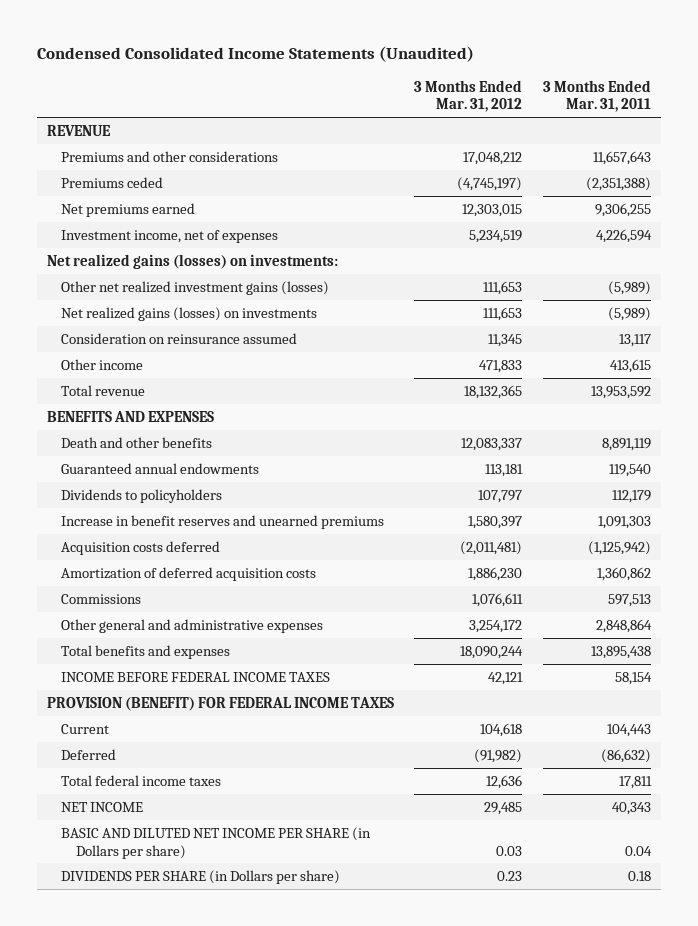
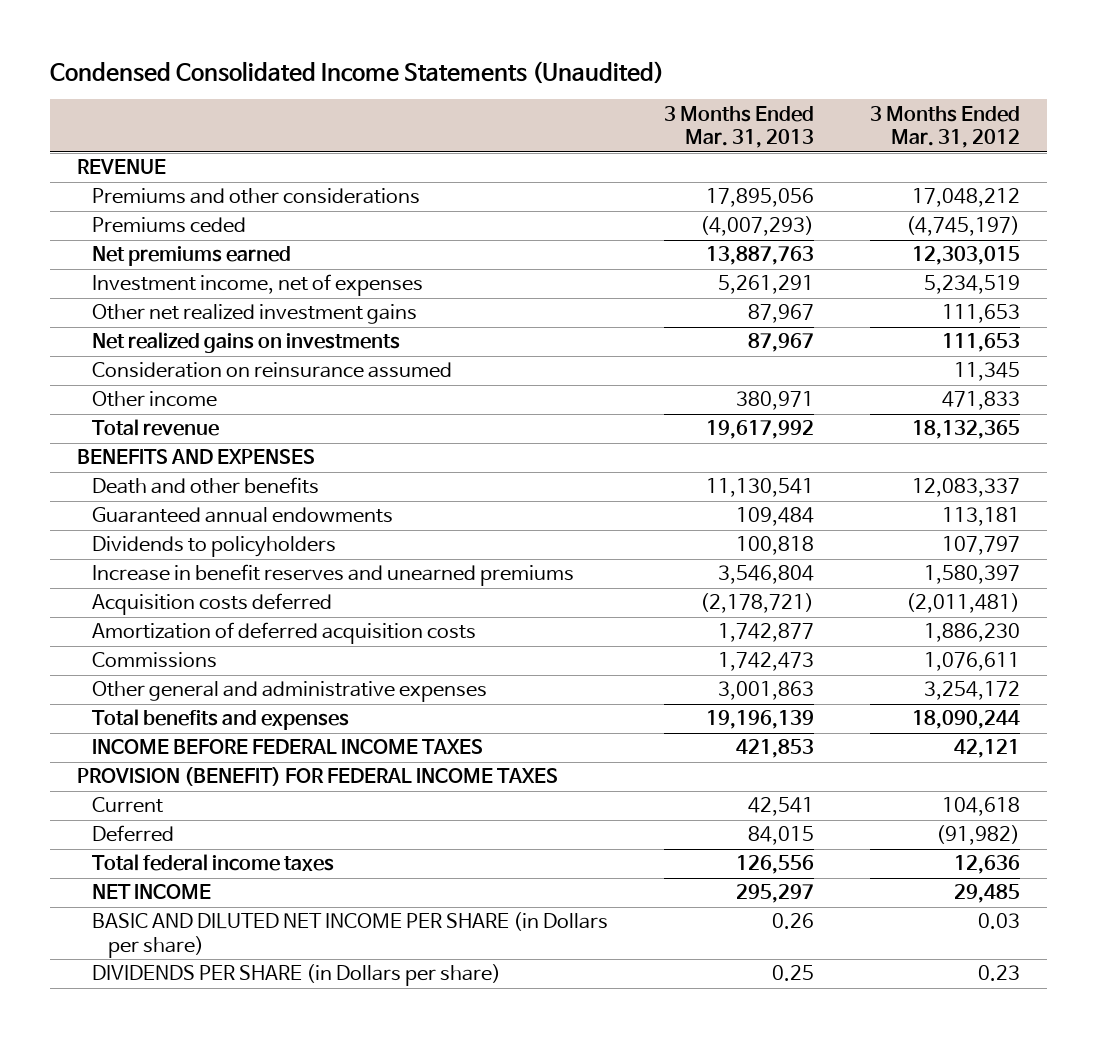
[542,79,651,113] 3 Months Ended Mar. 31, 2011 -> none
none -> [664,105,815,149] 3 Months Ended Mar. 31, 2013
[46,253,338,269] Net realized gains (losses) on investments: -> none
[61,280,330,295] Other net realized investment gains (losses) -> [92,304,418,325] Other net realized investment gains
[61,306,318,321] Net realized gains (losses) on investments -> [92,332,401,354] Net realized gains on investments

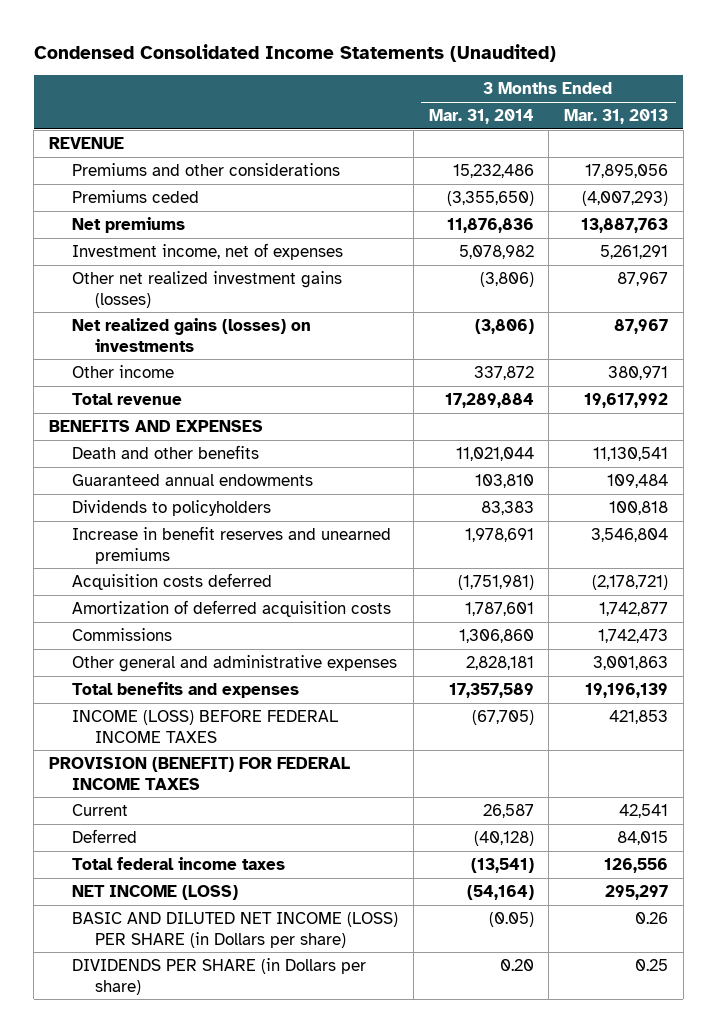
[869,105,1020,149] 3 Months Ended Mar. 31, 2012 -> none
none -> [428,109,534,125] Mar. 31, 2014
[92,246,292,267] Net premiums earned -> [71,216,185,233] Net premiums
[92,362,453,379] Consideration on reinsurance assumed -> none
[92,304,418,325] Other net realized investment gains -> [71,270,342,308] Other net realized investment gains (losses)
[92,332,401,354] Net realized gains on investments -> [71,317,311,352] Net realized gains (losses) on investments
[92,739,484,755] INCOME BEFORE FEDERAL INCOME TAXES -> [71,709,338,743] INCOME (LOSS) BEFORE FEDERAL INCOME TAXES
[92,884,212,900] NET INCOME -> [71,884,238,900] NET INCOME (LOSS)
[92,912,609,958] BASIC AND DILUTED NET INCOME PER SHARE (in Dollars per share) -> [71,911,398,948] BASIC AND DILUTED NET INCOME (LOSS) PER SHARE (in Dollars per share)

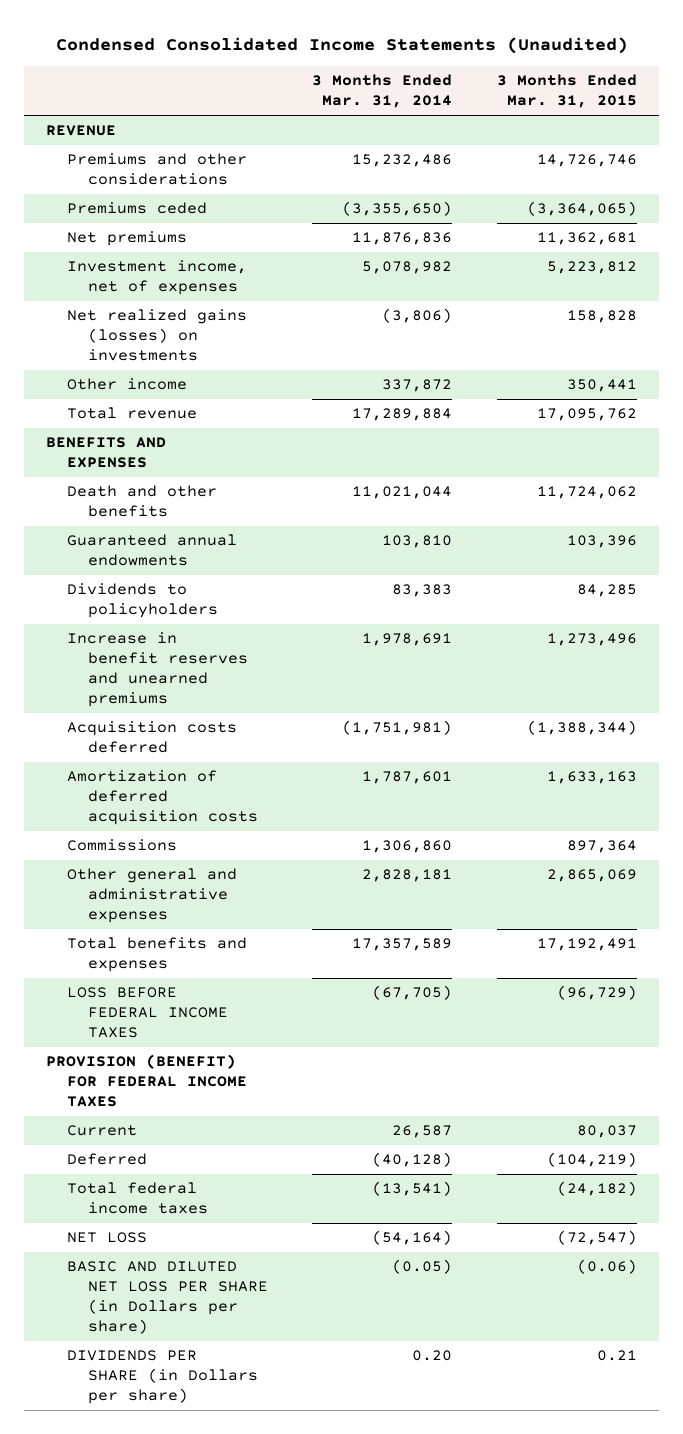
[564,109,669,125] Mar. 31, 2013 -> none
none -> [496,74,637,109] 3 Months Ended Mar. 31, 2015
[71,270,342,308] Other net realized investment gains (losses) -> none
[71,709,338,743] INCOME (LOSS) BEFORE FEDERAL INCOME TAXES -> [67,987,229,1039] LOSS BEFORE FEDERAL INCOME TAXES
[71,884,238,900] NET INCOME (LOSS) -> [67,1232,148,1244] NET LOSS
[71,911,398,948] BASIC AND DILUTED NET INCOME (LOSS) PER SHARE (in Dollars per share) -> [67,1261,269,1335] BASIC AND DILUTED NET LOSS PER SHARE (in Dollars per share)

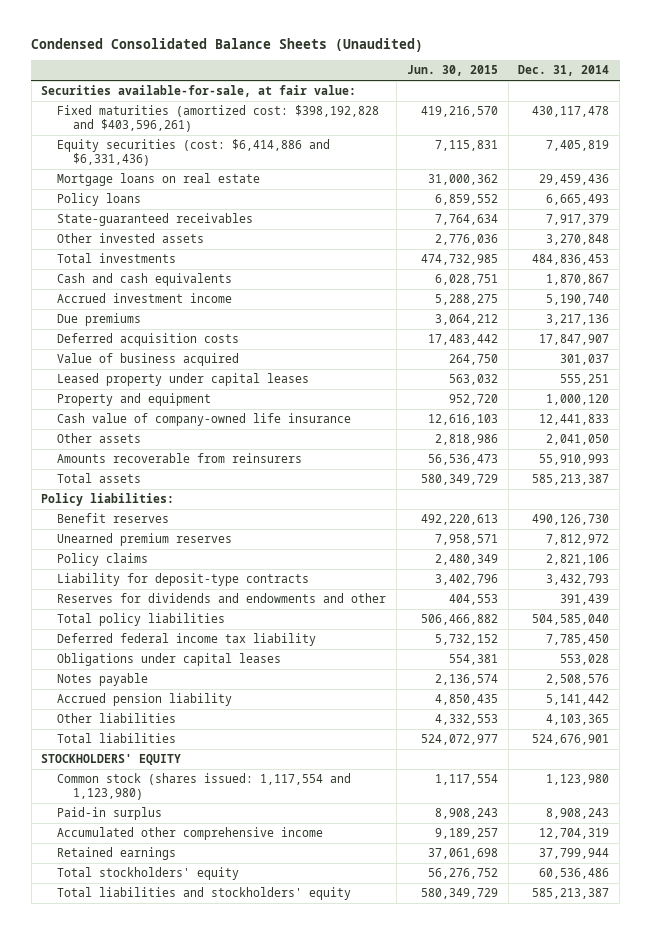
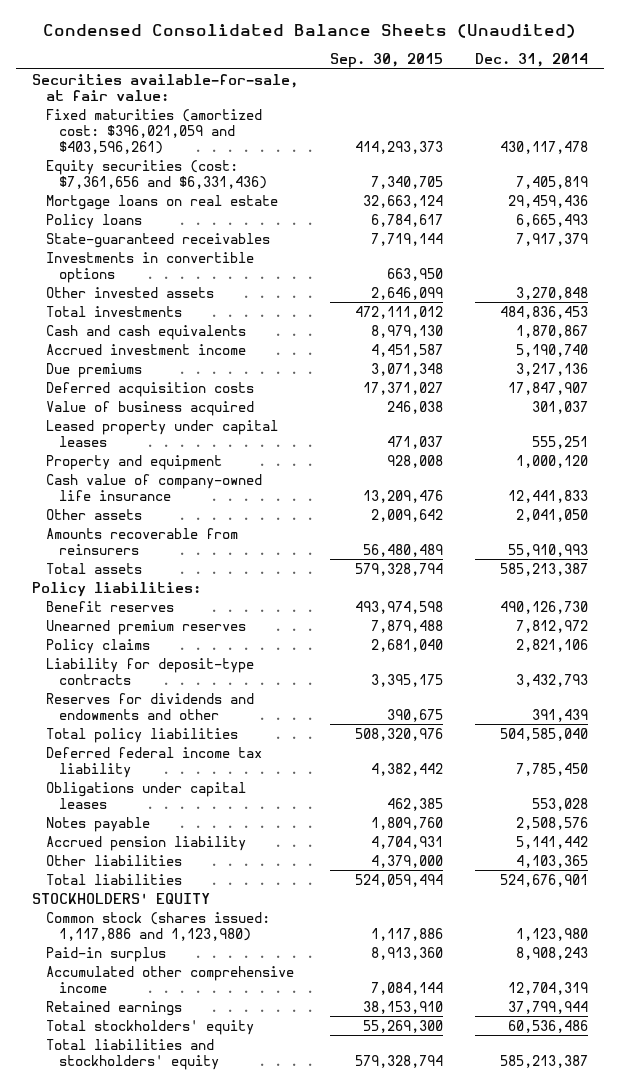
[406,65,498,77] Jun. 30, 2015 -> none
none -> [329,53,443,69] Sep. 30, 2015
[57,104,380,132] Fixed maturities (amortized cost: $398,192,828 and $403,596,261) -> [45,108,262,154] Fixed maturities (amortized cost: $396,021,059 and $403,596,261)
[57,138,331,166] Equity securities (cost: $6,414,886 and $6,331,436) -> [45,159,268,189] Equity securities (cost: $7,361,656 and $6,331,436)
none -> [45,251,254,283] Investments in convertible options
[57,772,352,800] Common stock (shares issued: 1,117,554 and 1,123,980) -> [45,911,270,941] Common stock (shares issued: 1,117,886 and 1,123,980)

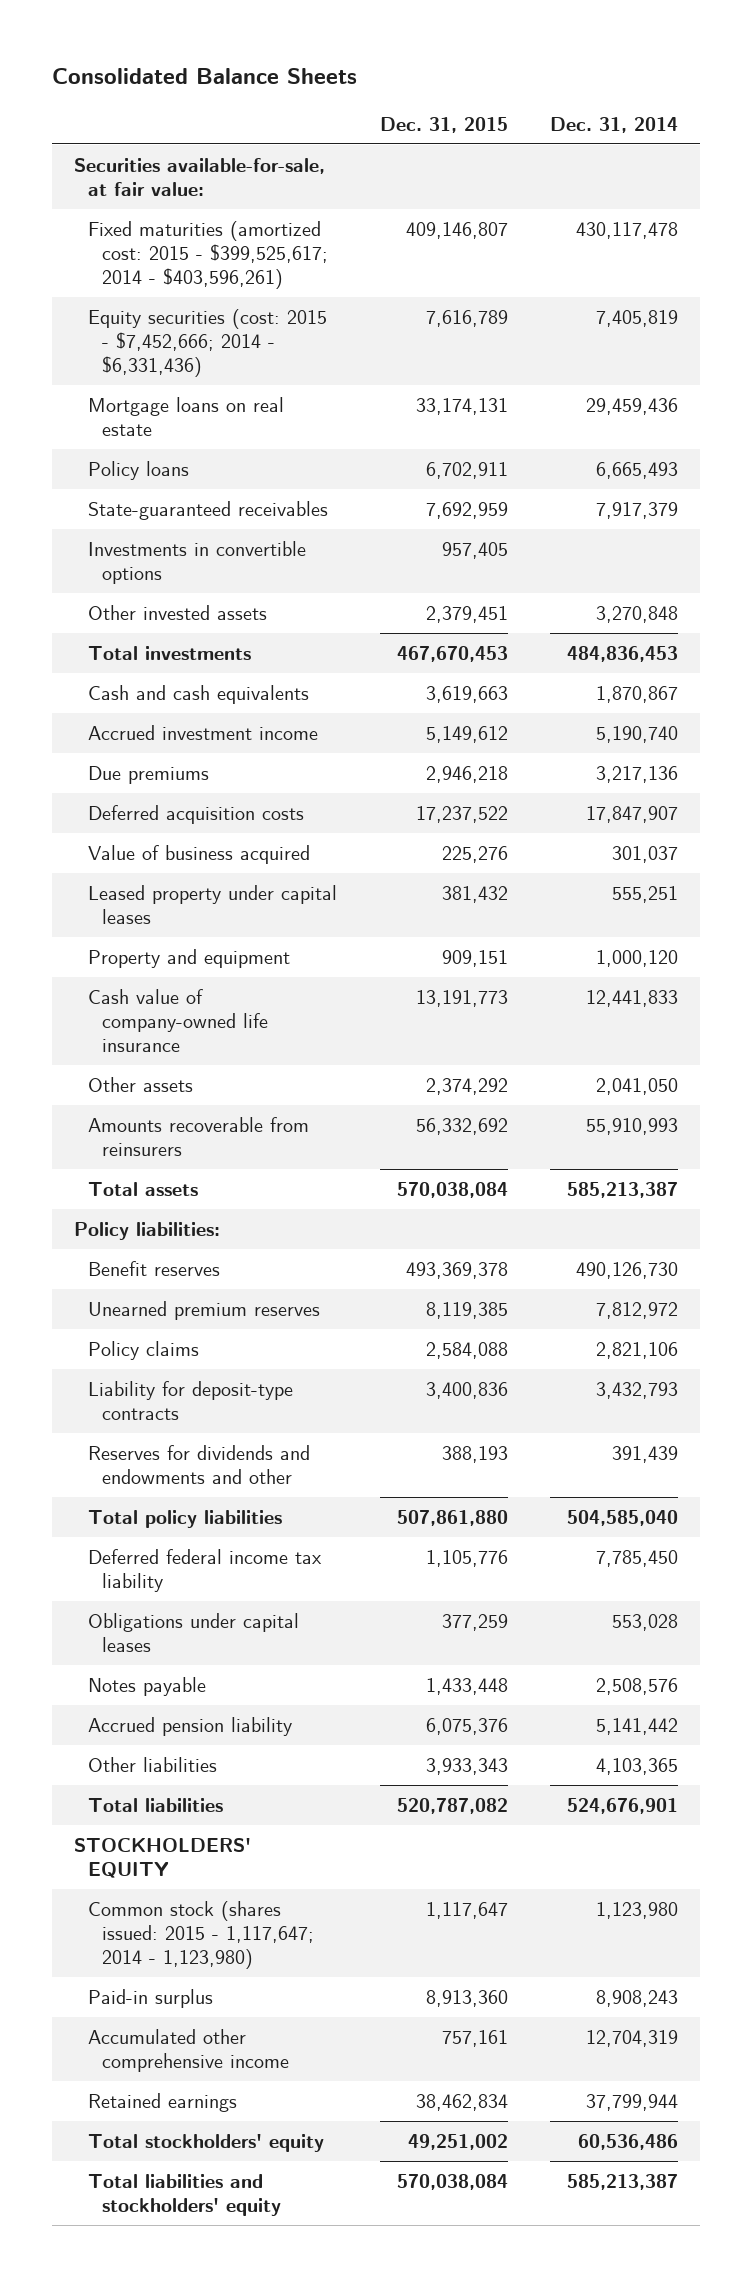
[42,24,576,39] Condensed Consolidated Balance Sheets (Unaudited) -> [52,67,358,84] Consolidated Balance Sheets
[329,53,443,69] Sep. 30, 2015 -> none
none -> [379,116,508,133] Dec. 31, 2015
[45,108,262,154] Fixed maturities (amortized cost: $396,021,059 and $403,596,261) -> [87,221,329,289] Fixed maturities (amortized cost: 2015 - $399,525,617; 2014 - $403,596,261)
[45,159,268,189] Equity securities (cost: $7,361,656 and $6,331,436) -> [87,309,327,377] Equity securities (cost: 2015 - $7,452,666; 2014 - $6,331,436)
[45,911,270,941] Common stock (shares issued: 1,117,886 and 1,123,980) -> [87,1901,315,1969] Common stock (shares issued: 2015 - 1,117,647; 2014 - 1,123,980)

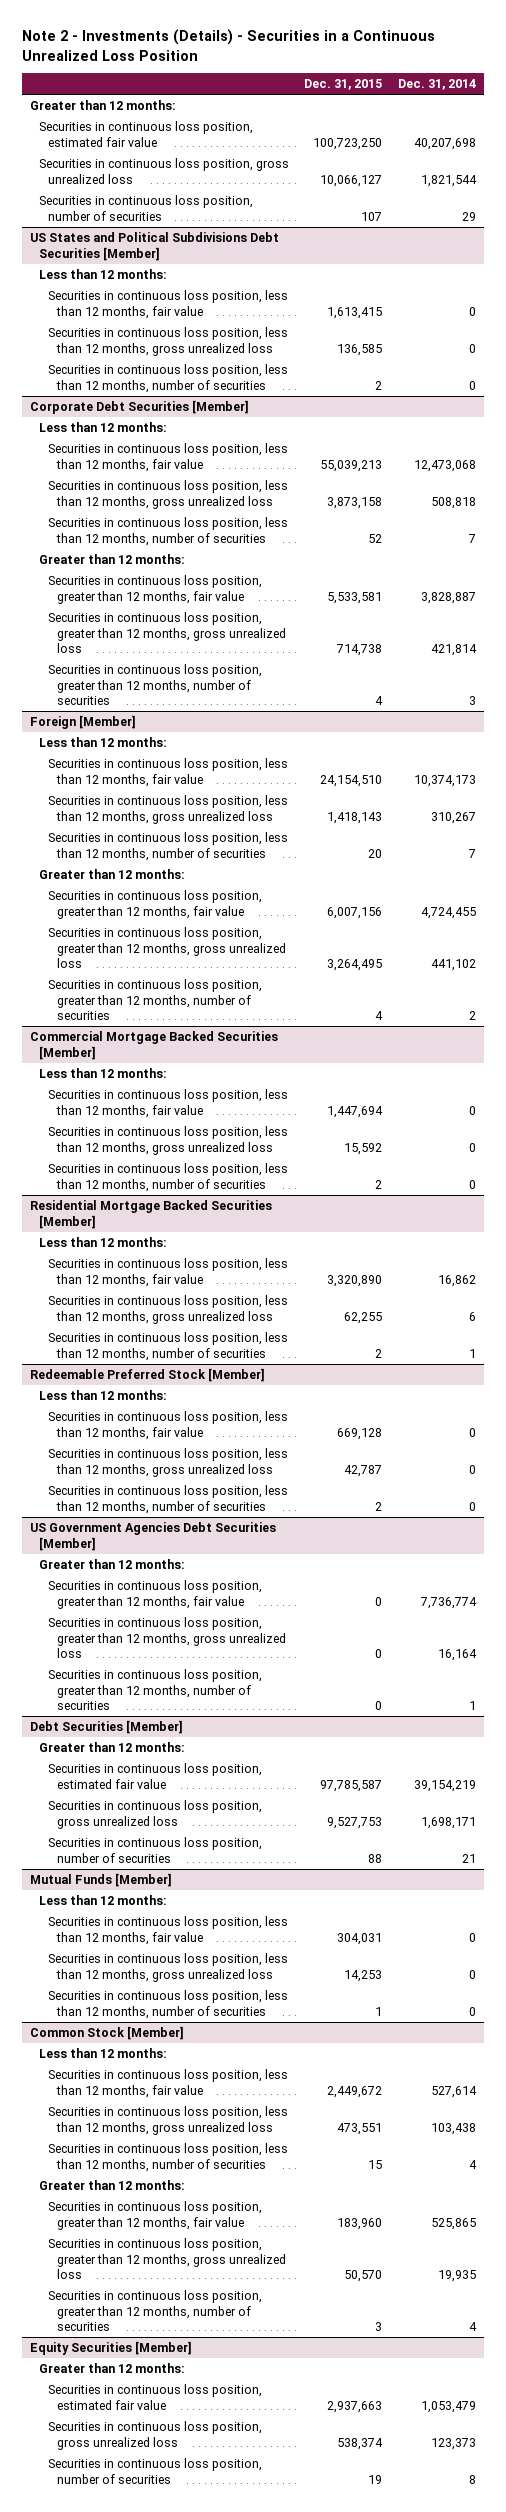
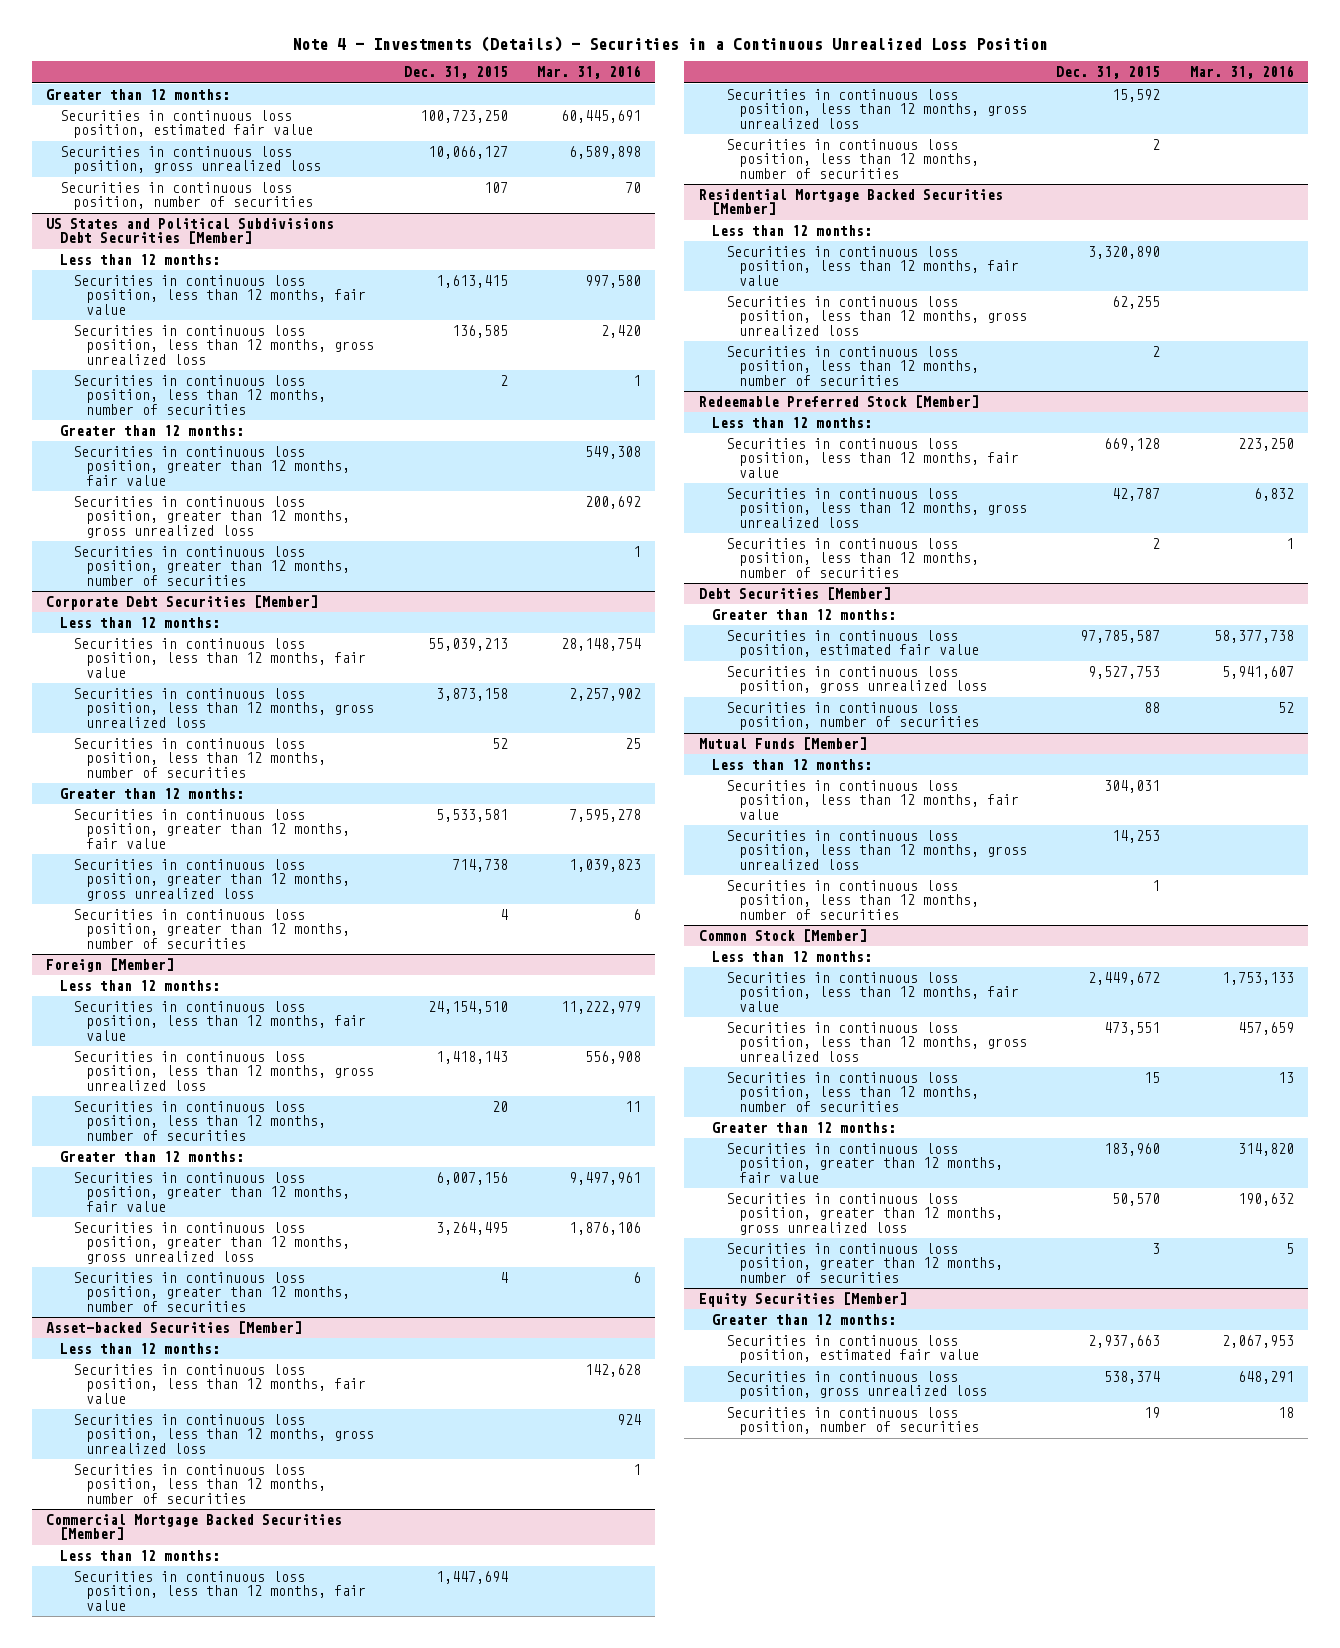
[21,29,435,61] Note 2 - Investments (Details) - Securities in a Continuous Unrealized Loss Position -> [291,35,1048,52] Note 4 - Investments (Details) - Securities in a Continuous Unrealized Loss Position
[398,79,477,91] Dec. 31, 2014 -> none
none -> [536,65,641,80] Mar. 31, 2016
none -> [59,425,244,437] Greater than 12 months:
none -> [73,446,351,486] Securities in continuous loss position, greater than 12 months, fair value
none -> [73,496,351,538] Securities in continuous loss position, greater than 12 months, gross unrealized loss
none -> [73,546,351,586] Securities in continuous loss position, greater than 12 months, number of securities
none -> [46,1321,303,1335] Asset-backed Securities [Member]
none -> [59,1343,220,1355] Less than 12 months:
none -> [73,1364,367,1404] Securities in continuous loss position, less than 12 months, fair value
none -> [73,1414,375,1454] Securities in continuous loss position, less than 12 months, gross unrealized loss
none -> [73,1464,327,1504] Securities in continuous loss position, less than 12 months, number of securities
[29,1522,276,1551] US Government Agencies Debt Securities [Member] -> none
[38,1559,185,1570] Greater than 12 months: -> none
[47,1580,262,1609] Securities in continuous loss position, greater than 12 months, fair value -> none
[47,1617,287,1659] Securities in continuous loss position, greater than 12 months, gross unrealized loss -> none
[47,1669,262,1711] Securities in continuous loss position, greater than 12 months, number of securities -> none

